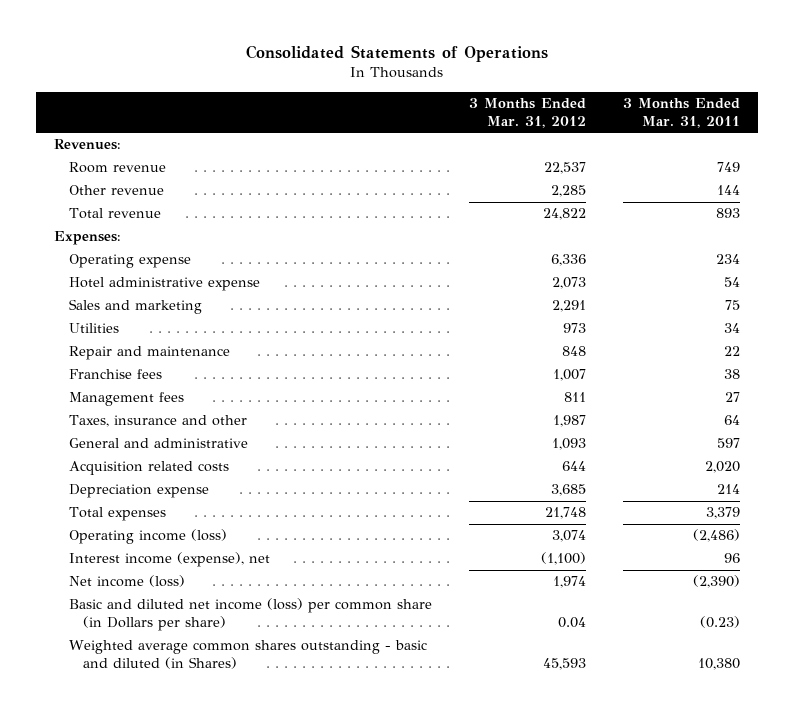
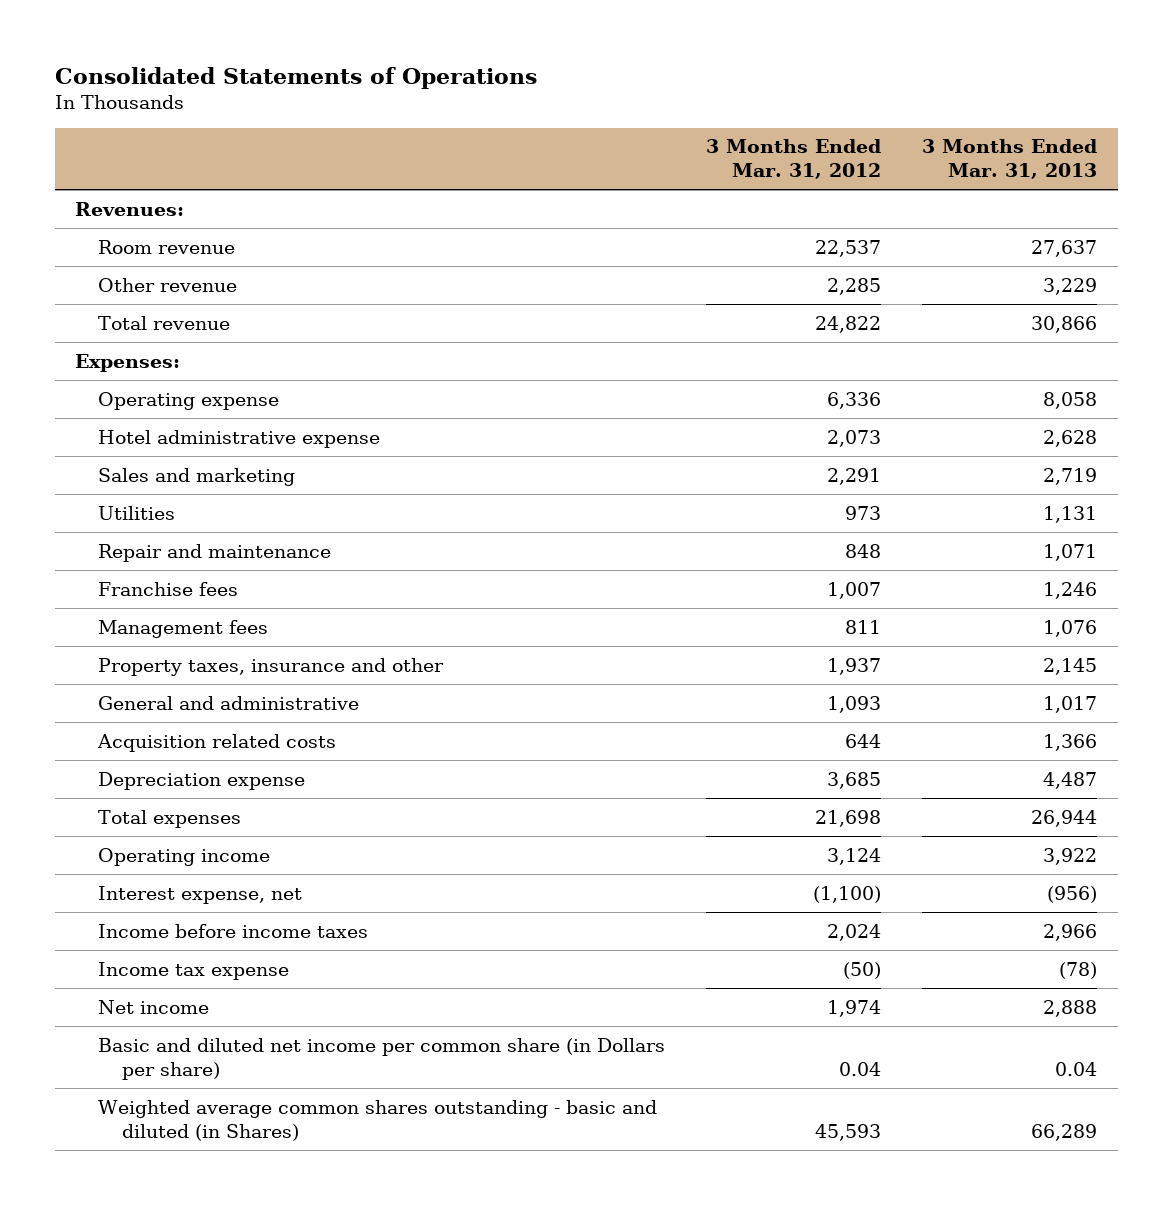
[622,98,740,129] 3 Months Ended Mar. 31, 2011 -> none
none -> [922,139,1098,180] 3 Months Ended Mar. 31, 2013
[68,415,247,428] Taxes, insurance and other -> [98,657,445,676] Property taxes, insurance and other
[552,415,586,428] 1,987 -> [827,657,882,675] 1,937
[544,507,586,520] 21,748 -> [815,809,882,827] 21,698
[68,529,227,545] Operating income (loss) -> [98,847,271,866] Operating income
[551,530,586,543] 3,074 -> [827,847,882,865] 3,124
[68,552,270,568] Interest income (expense), net -> [98,885,303,904] Interest expense, net
none -> [98,923,369,938] Income before income taxes
none -> [98,961,290,980] Income tax expense
[68,575,185,588] Net income (loss) -> [98,999,210,1014] Net income
[68,598,432,632] Basic and diluted net income (loss) per common share (in Dollars per share) -> [98,1037,666,1080] Basic and diluted net income per common share (in Dollars per share)

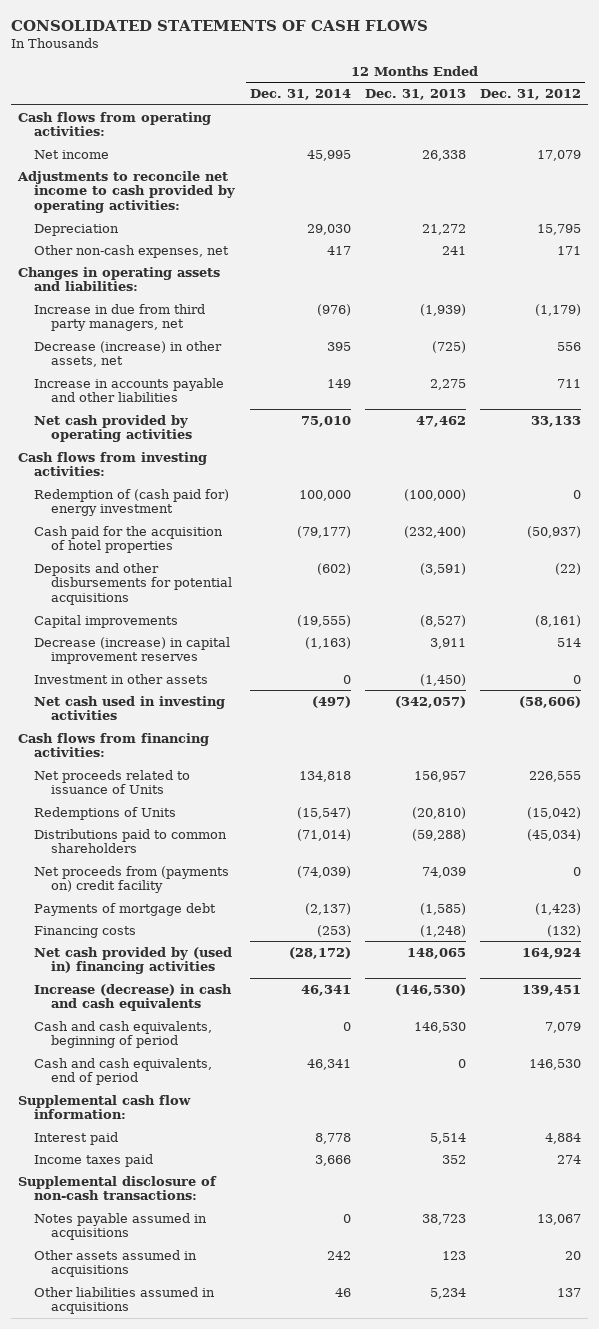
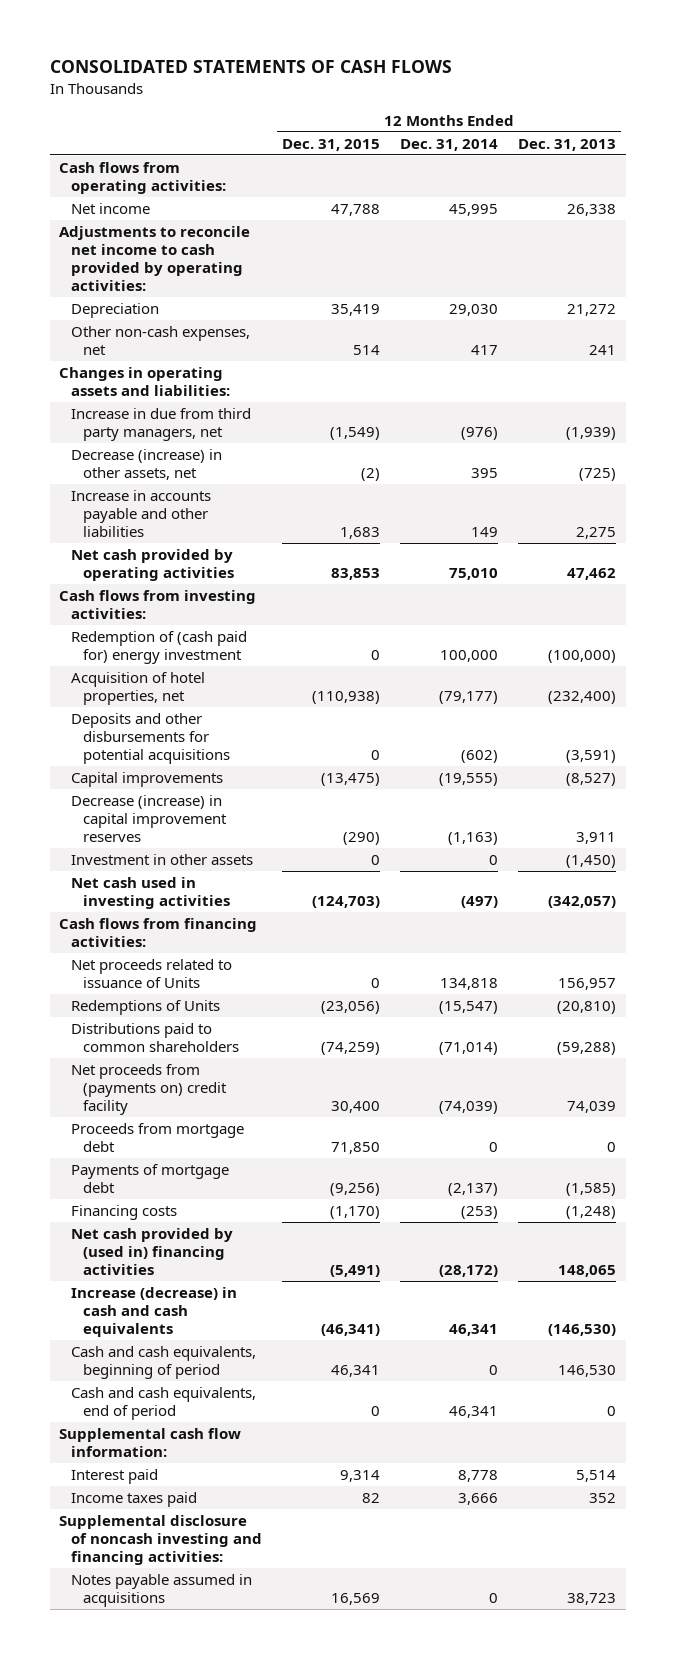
[480,89,582,101] Dec. 31, 2012 -> none
none -> [282,138,381,151] Dec. 31, 2015
[34,525,224,554] Cash paid for the acquisition of hotel properties -> [71,671,206,705] Acquisition of hotel properties, net
none -> [71,1122,245,1152] Proceeds from mortgage debt
[18,1175,218,1201] Supplemental disclosure of non-cash transactions: -> none
none -> [59,1514,263,1565] Supplemental disclosure of noncash investing and financing activities:
[34,1249,198,1278] Other assets assumed in acquisitions -> none
[34,1286,216,1315] Other liabilities assumed in acquisitions -> none

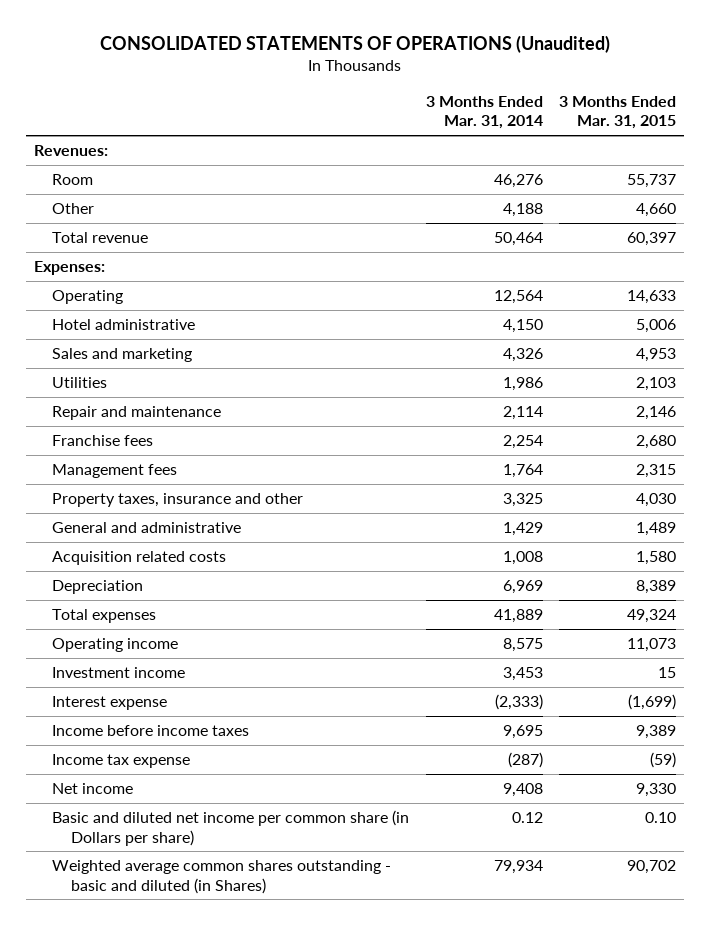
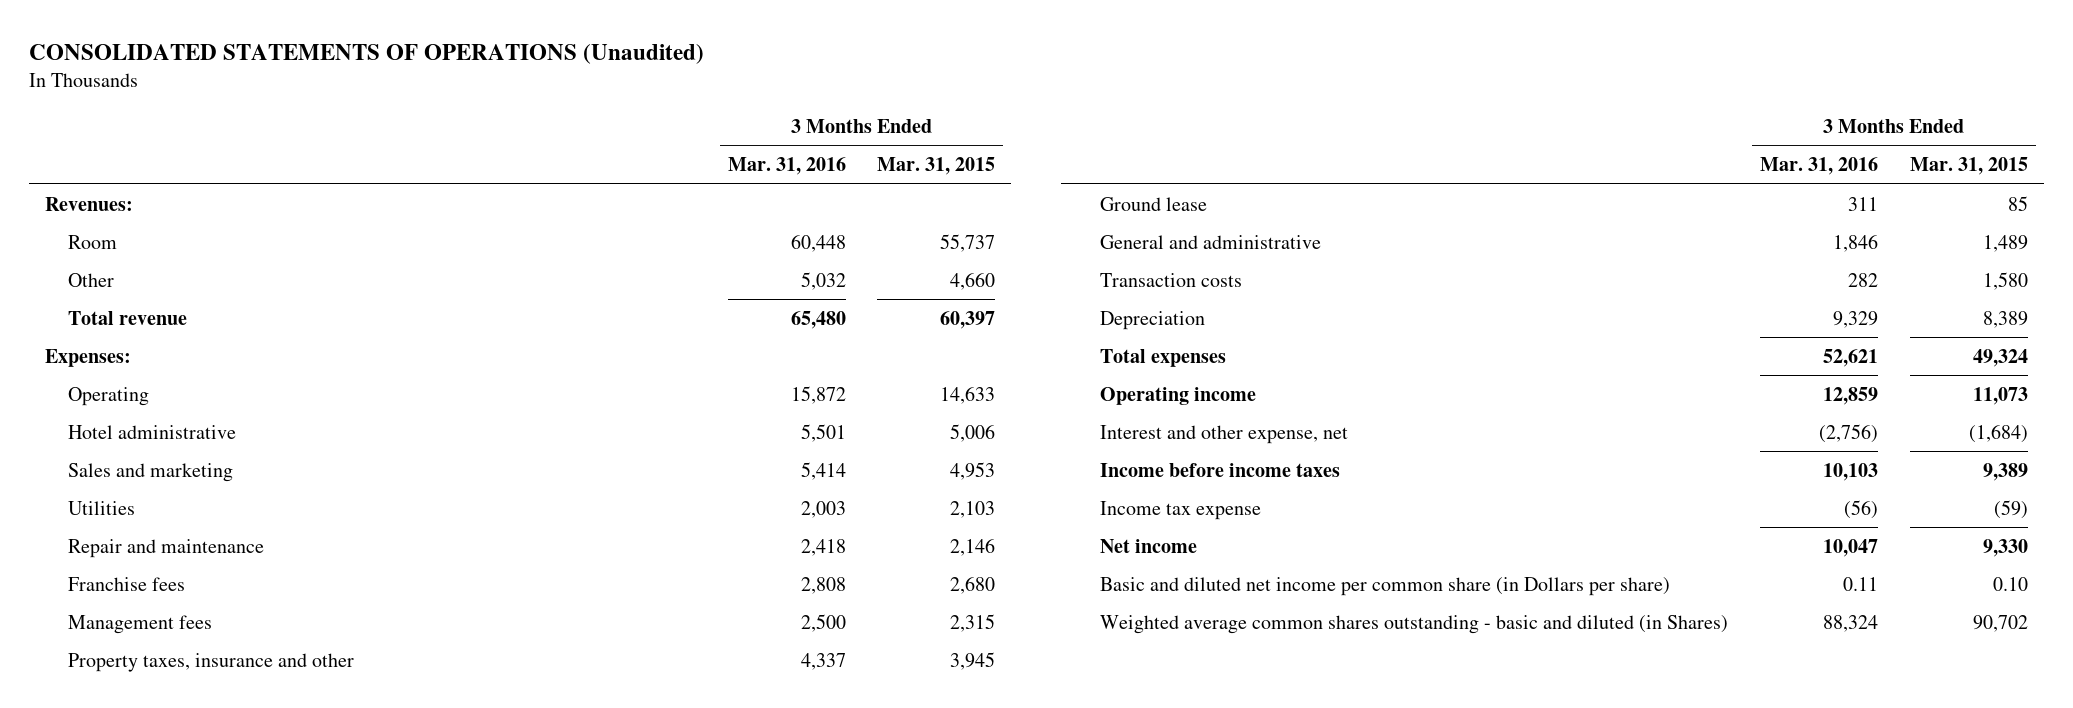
[425,95,543,130] 3 Months Ended Mar. 31, 2014 -> none
none -> [727,157,846,176] Mar. 31, 2016
[635,493,676,508] 4,030 -> [950,651,996,670] 3,945
none -> [1099,196,1207,211] Ground lease
[52,551,227,566] Acquisition related costs -> [1099,272,1242,287] Transaction costs
[52,667,186,679] Investment income -> none
[52,696,168,711] Interest expense -> none
none -> [1099,424,1348,444] Interest and other expense, net

